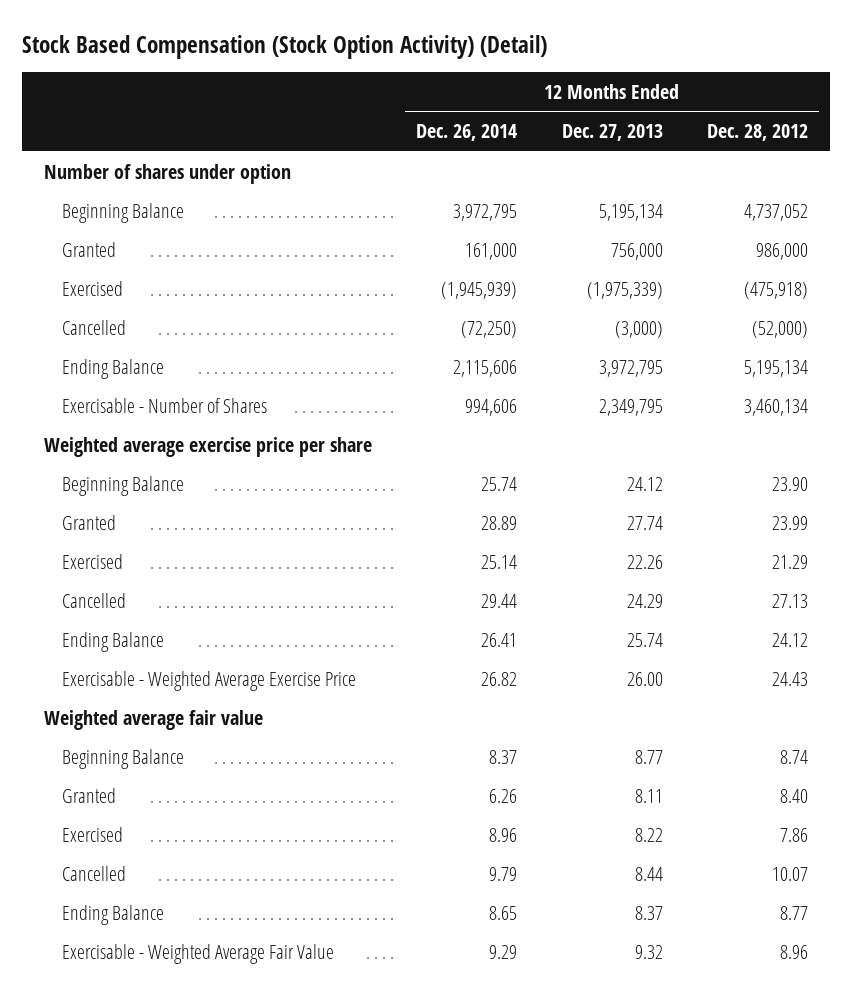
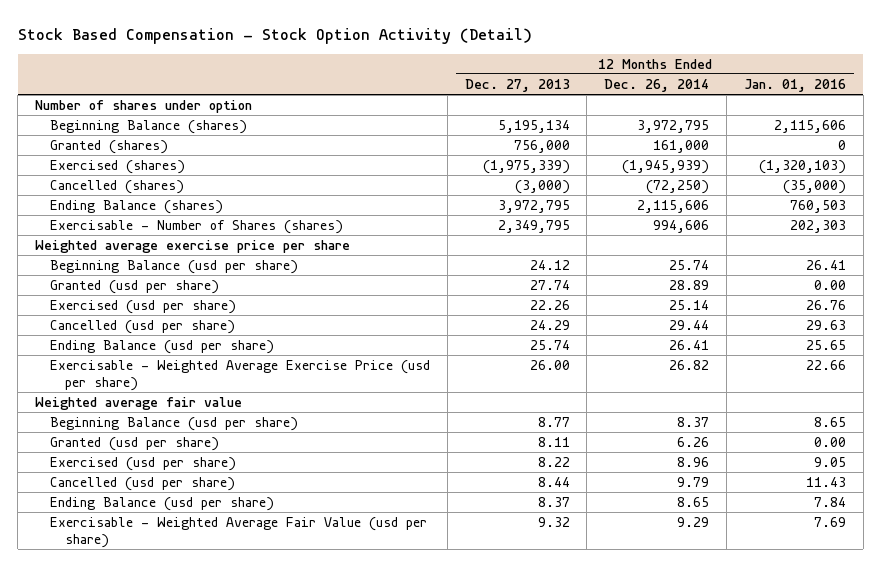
[22,34,548,59] Stock Based Compensation (Stock Option Activity) (Detail) -> [17,27,532,44] Stock Based Compensation - Stock Option Activity (Detail)
[706,124,808,142] Dec. 28, 2012 -> none
none -> [743,78,846,92] Jan. 01, 2016
[62,202,185,223] Beginning Balance -> [49,119,247,134] Beginning Balance (shares)
[62,241,117,257] Granted -> [49,139,168,154] Granted (shares)
[62,280,124,296] Exercised -> [49,159,185,174] Exercised (shares)
[62,319,127,335] Cancelled -> [49,179,184,194] Cancelled (shares)
[62,358,165,379] Ending Balance -> [49,199,223,214] Ending Balance (shares)
[62,397,268,413] Exercisable - Number of Shares -> [49,219,343,234] Exercisable - Number of Shares (shares)
[62,475,185,496] Beginning Balance -> [49,259,298,274] Beginning Balance (usd per share)
[62,514,117,530] Granted -> [49,279,219,294] Granted (usd per share)
[62,553,124,569] Exercised -> [49,299,236,314] Exercised (usd per share)
[62,592,127,608] Cancelled -> [49,319,235,334] Cancelled (usd per share)
[62,631,165,652] Ending Balance -> [49,339,274,354] Ending Balance (usd per share)
[62,670,357,691] Exercisable - Weighted Average Exercise Price -> [49,359,430,391] Exercisable - Weighted Average Exercise Price (usd per share)
[62,748,185,769] Beginning Balance -> [49,416,298,431] Beginning Balance (usd per share)
[62,787,117,803] Granted -> [49,436,219,451] Granted (usd per share)
[62,826,124,842] Exercised -> [49,456,236,471] Exercised (usd per share)
[62,865,127,881] Cancelled -> [49,476,235,491] Cancelled (usd per share)
[62,904,165,925] Ending Balance -> [49,496,274,511] Ending Balance (usd per share)
[62,943,335,964] Exercisable - Weighted Average Fair Value -> [49,516,427,548] Exercisable - Weighted Average Fair Value (usd per share)

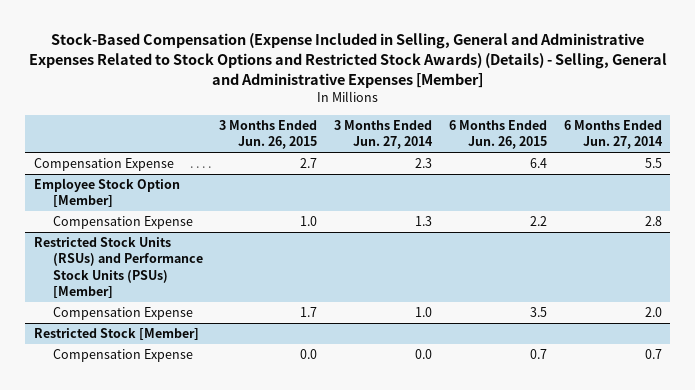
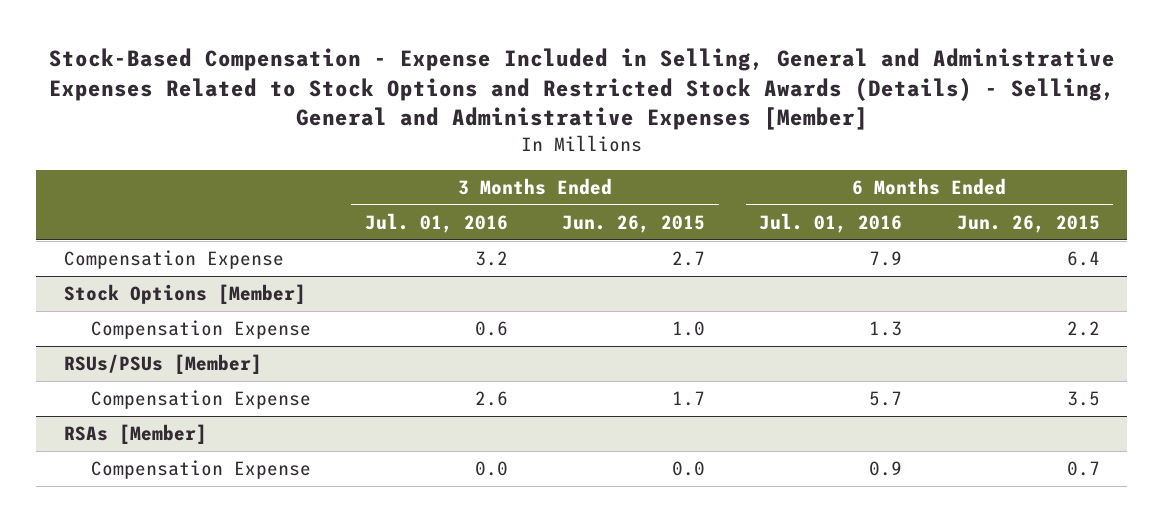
[28,33,667,88] Stock-Based Compensation (Expense Included in Selling, General and Administrative Expenses Related to Stock Options and Restricted Stock Awards) (Details) - Selling, General and Administrative Expenses [Member] -> [48,47,1115,131] Stock-Based Compensation - Expense Included in Selling, General and Administrative Expenses Related to Stock Options and Restricted Stock Awards (Details) - Selling, General and Administrative Expenses [Member]
[334,119,434,150] 3 Months Ended Jun. 27, 2014 -> none
[563,119,663,150] 6 Months Ended Jun. 27, 2014 -> none
none -> [364,213,508,234] Jul. 01, 2016
none -> [759,213,903,234] Jul. 01, 2016
[33,178,180,208] Employee Stock Option [Member] -> [63,284,306,305] Stock Options [Member]
[33,237,203,299] Restricted Stock Units (RSUs) and Performance Stock Units (PSUs) [Member] -> [63,354,262,375] RSUs/PSUs [Member]
[33,328,199,341] Restricted Stock [Member] -> [63,424,207,445] RSAs [Member]

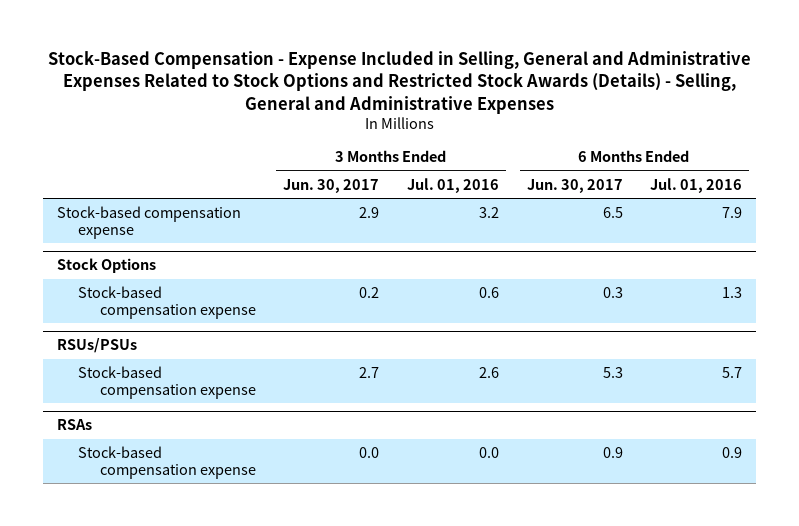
[48,47,1115,131] Stock-Based Compensation - Expense Included in Selling, General and Administrative Expenses Related to Stock Options and Restricted Stock Awards (Details) - Selling, General and Administrative Expenses [Member] -> [47,51,751,114] Stock-Based Compensation - Expense Included in Selling, General and Administrative Expenses Related to Stock Options and Restricted Stock Awards (Details) - Selling, General and Administrative Expenses
[562,215,706,234] Jun. 26, 2015 -> none
[956,215,1100,234] Jun. 26, 2015 -> none
none -> [283,178,380,193] Jun. 30, 2017
none -> [526,178,623,193] Jun. 30, 2017
[63,250,284,270] Compensation Expense -> [56,205,241,239] Stock-based compensation expense
[63,284,306,305] Stock Options [Member] -> [56,258,156,274] Stock Options
[90,320,311,340] Compensation Expense -> [78,285,256,319] Stock-based compensation expense
[63,354,262,375] RSUs/PSUs [Member] -> [56,338,137,354] RSUs/PSUs
[90,390,311,410] Compensation Expense -> [78,365,256,399] Stock-based compensation expense
[63,424,207,445] RSAs [Member] -> [56,419,92,431] RSAs
[90,460,311,480] Compensation Expense -> [78,445,256,479] Stock-based compensation expense

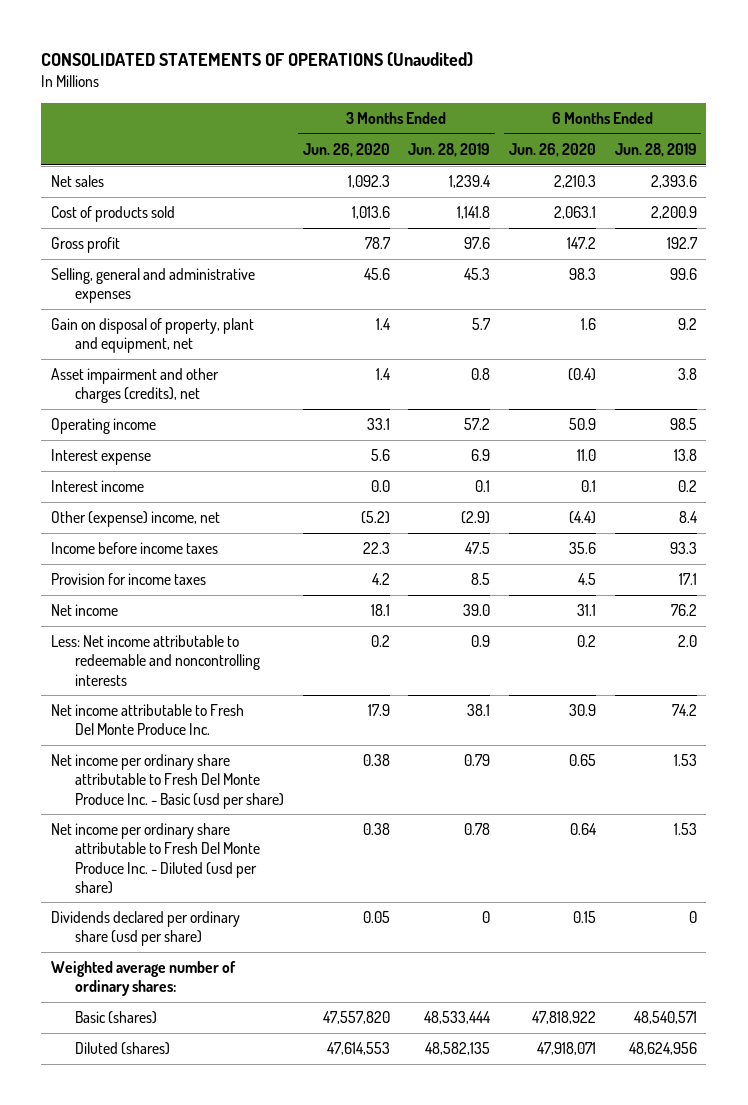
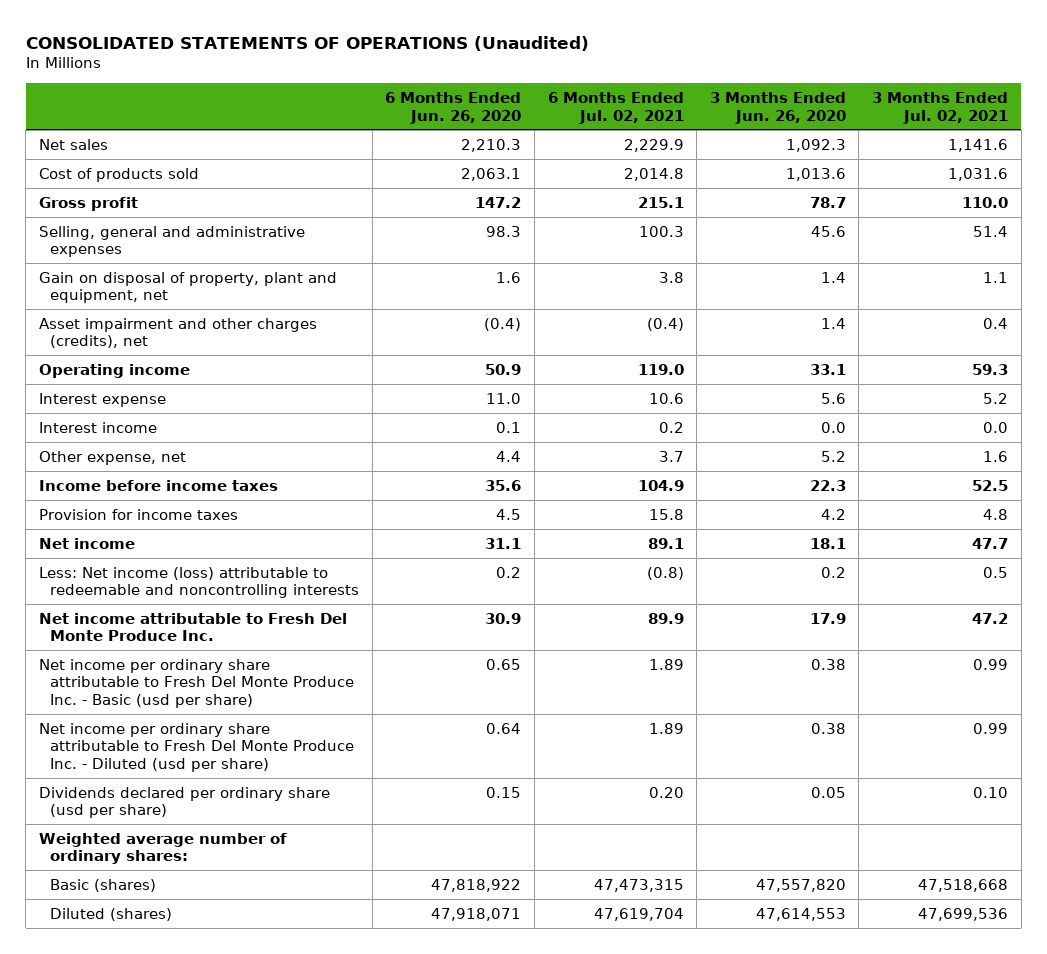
[408,142,491,157] Jun. 28, 2019 -> none
[614,142,697,157] Jun. 28, 2019 -> none
none -> [547,91,684,124] 6 Months Ended Jul. 02, 2021
none -> [872,91,1009,124] 3 Months Ended Jul. 02, 2021
[50,511,220,528] Other (expense) income, net -> [38,450,186,465] Other expense, net
[360,511,390,525] (5.2) -> [820,450,846,462] 5.2
[569,511,597,525] (4.4) -> [496,450,522,462] 4.4
[50,635,260,686] Less: Net income attributable to redeemable and noncontrolling interests -> [38,566,359,599] Less: Net income (loss) attributable to redeemable and noncontrolling interests

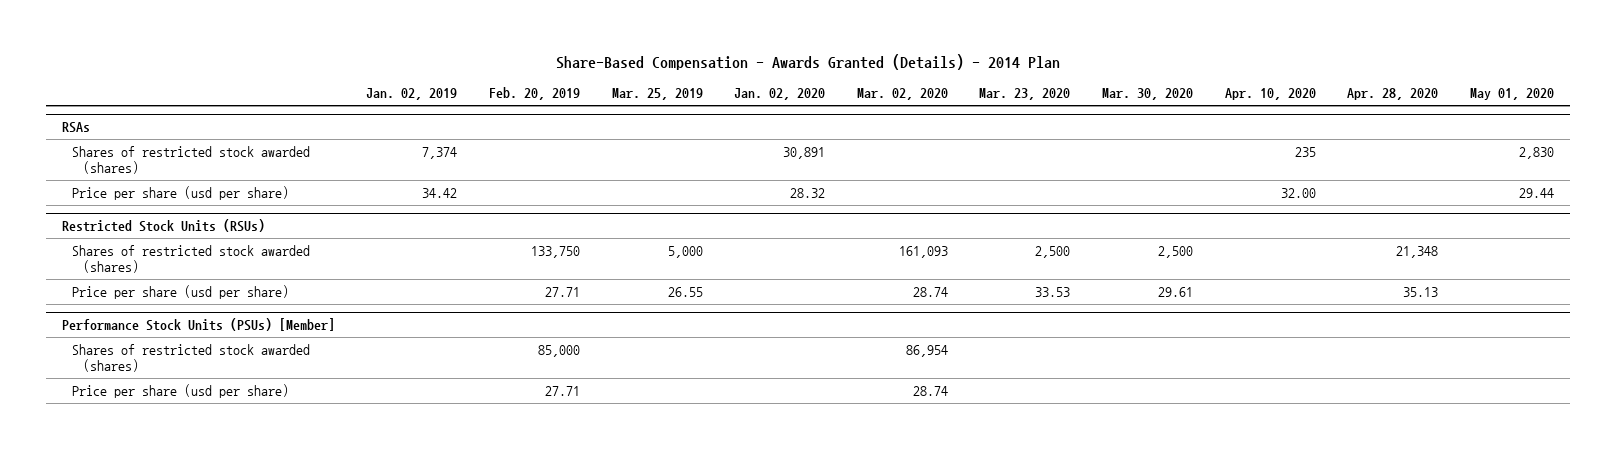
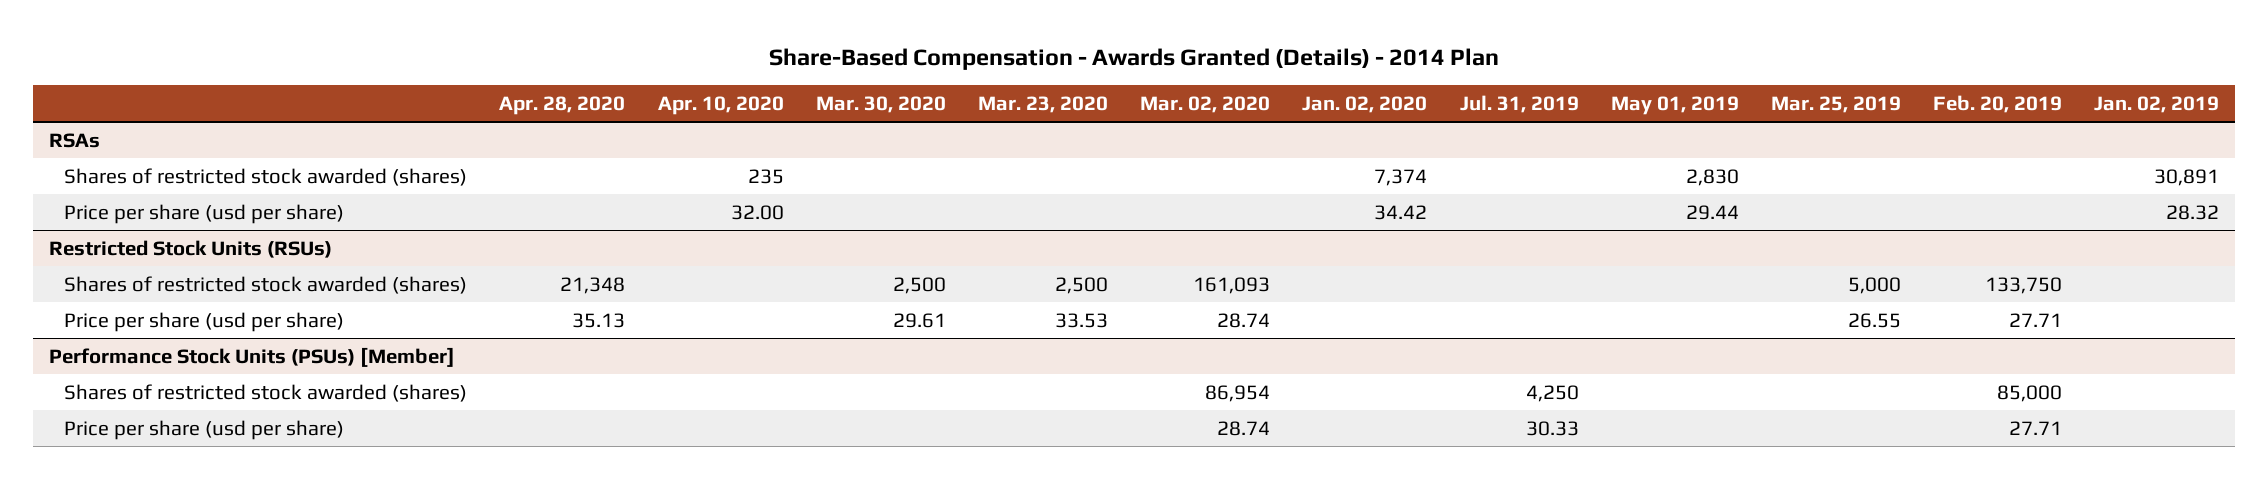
[1469,88,1554,101] May 01, 2020 -> none
none -> [1459,95,1579,114] Jul. 31, 2019
none -> [1610,96,1739,116] May 01, 2019
[422,146,458,159] 7,374 -> [2154,168,2220,186] 30,891
[783,146,826,159] 30,891 -> [1374,168,1428,186] 7,374
[422,187,458,198] 34.42 -> [2166,204,2220,220] 28.32
[790,187,826,198] 28.32 -> [1374,204,1428,220] 34.42

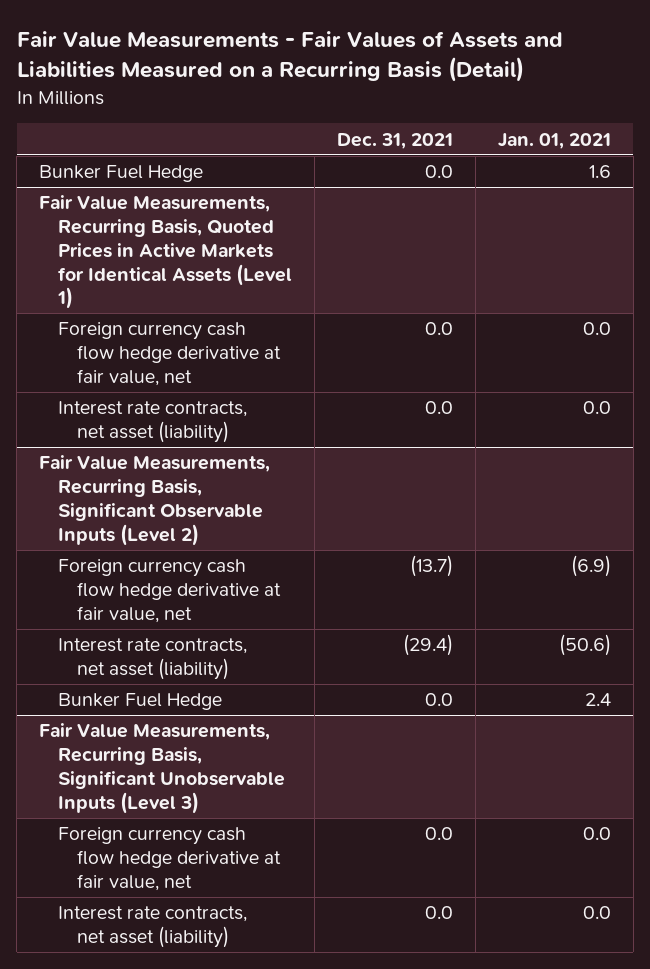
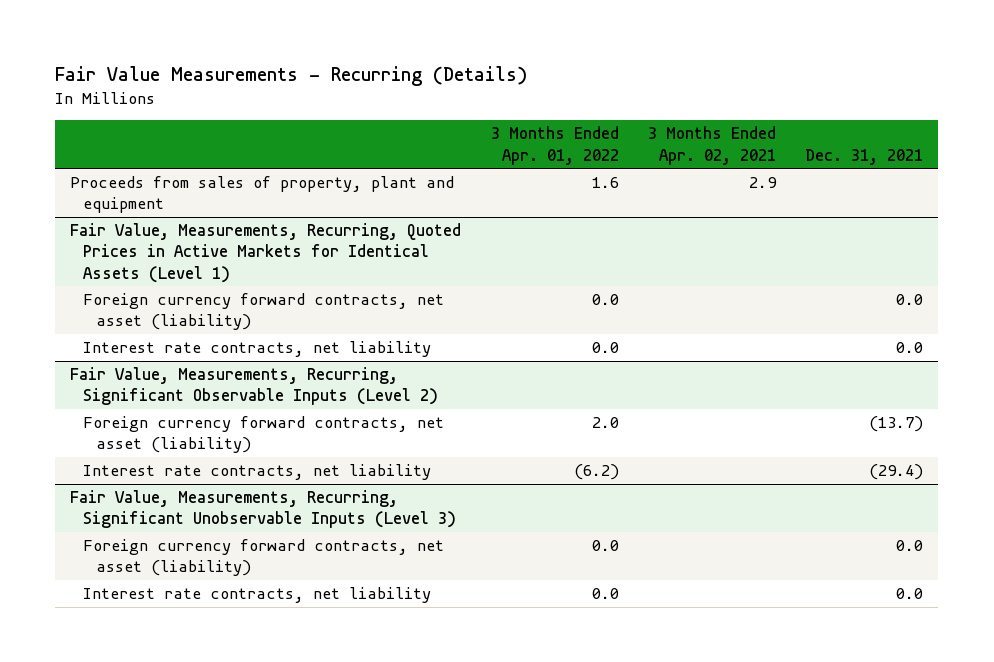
[16,30,563,83] Fair Value Measurements - Fair Values of Assets and Liabilities Measured on a Recurring Basis (Detail) -> [55,66,528,87] Fair Value Measurements - Recurring (Details)
[497,132,611,149] Jan. 01, 2021 -> none
none -> [490,126,619,165] 3 Months Ended Apr. 01, 2022
none -> [648,126,777,165] 3 Months Ended Apr. 02, 2021
[38,165,203,183] Bunker Fuel Hedge -> none
[57,693,222,711] Bunker Fuel Hedge -> none
none -> [70,175,455,214] Proceeds from sales of property, plant and equipment
[38,195,292,310] Fair Value Measurements, Recurring Basis, Quoted Prices in Active Markets for Identical Assets (Level 1) -> [70,222,462,283] Fair Value, Measurements, Recurring, Quoted Prices in Active Markets for Identical Assets (Level 1)
[57,322,282,386] Foreign currency cash flow hedge derivative at fair value, net -> [82,292,444,331] Foreign currency forward contracts, net asset (liability)
[57,401,247,444] Interest rate contracts, net asset (liability) -> [82,340,431,357] Interest rate contracts, net liability
[38,455,270,546] Fair Value Measurements, Recurring Basis, Significant Observable Inputs (Level 2) -> [70,366,438,406] Fair Value, Measurements, Recurring, Significant Observable Inputs (Level 2)
[57,559,282,623] Foreign currency cash flow hedge derivative at fair value, net -> [82,415,444,454] Foreign currency forward contracts, net asset (liability)
[57,638,247,681] Interest rate contracts, net asset (liability) -> [82,463,431,480] Interest rate contracts, net liability
[38,723,285,814] Fair Value Measurements, Recurring Basis, Significant Unobservable Inputs (Level 3) -> [70,489,456,529] Fair Value, Measurements, Recurring, Significant Unobservable Inputs (Level 3)
[57,827,282,891] Foreign currency cash flow hedge derivative at fair value, net -> [82,538,444,577] Foreign currency forward contracts, net asset (liability)
[57,906,247,949] Interest rate contracts, net asset (liability) -> [82,586,431,603] Interest rate contracts, net liability

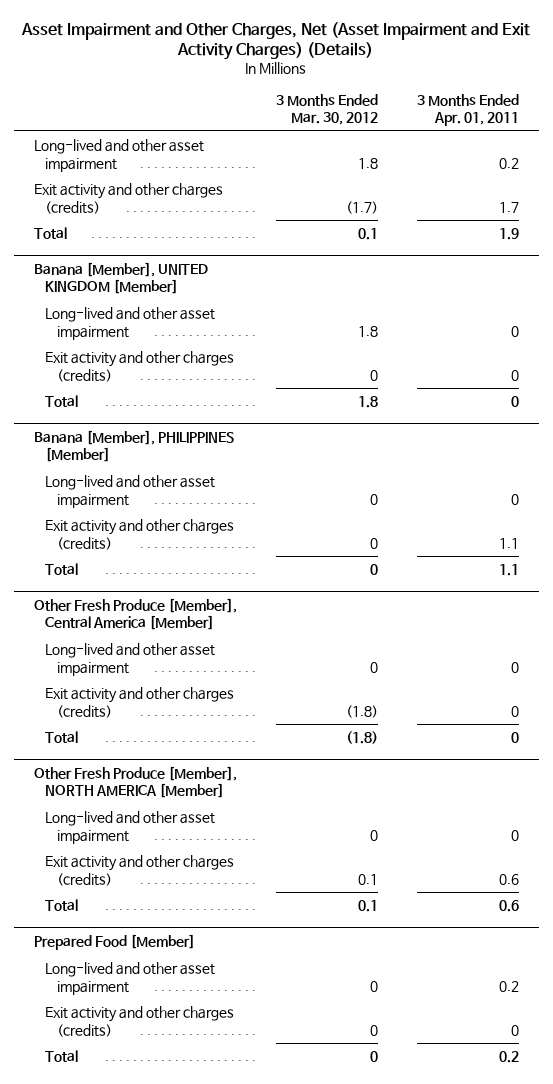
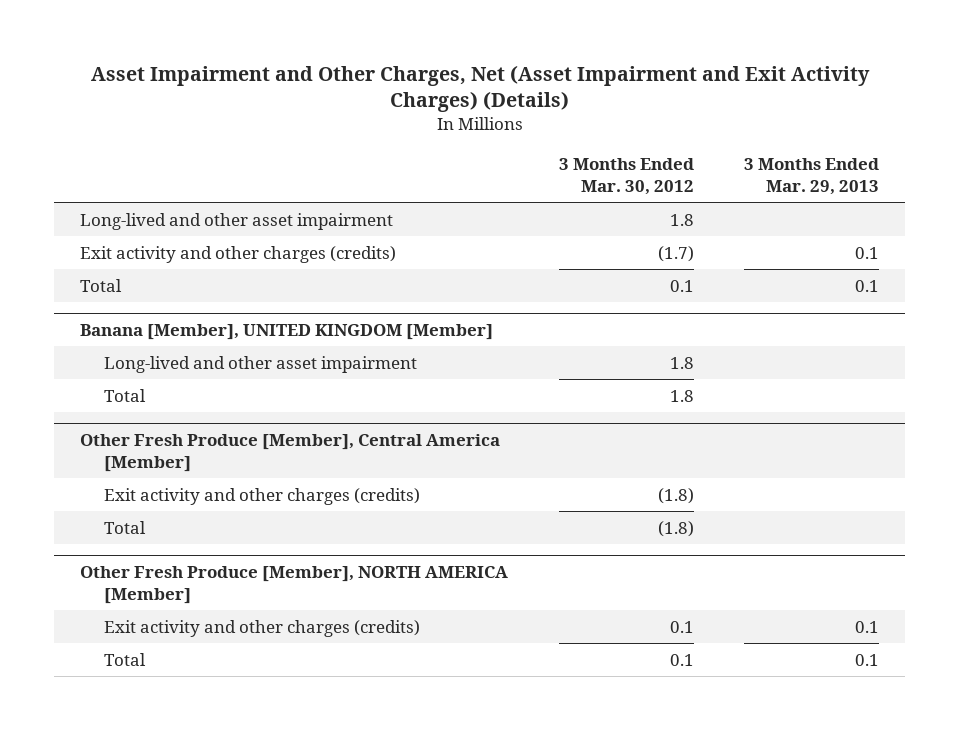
[417,93,520,127] 3 Months Ended Apr. 01, 2011 -> none
none -> [744,157,880,195] 3 Months Ended Mar. 29, 2013
[45,351,235,382] Exit activity and other charges (credits) -> none
[33,429,234,463] Banana [Member], PHILIPPINES [Member] -> none
[45,475,216,508] Long-lived and other asset impairment -> none
[45,519,235,550] Exit activity and other charges (credits) -> none
[45,563,79,576] Total -> none
[45,643,216,676] Long-lived and other asset impairment -> none
[45,811,216,844] Long-lived and other asset impairment -> none
[33,933,195,950] Prepared Food [Member] -> none
[45,962,216,995] Long-lived and other asset impairment -> none
[45,1006,235,1037] Exit activity and other charges (credits) -> none
[45,1050,79,1063] Total -> none

